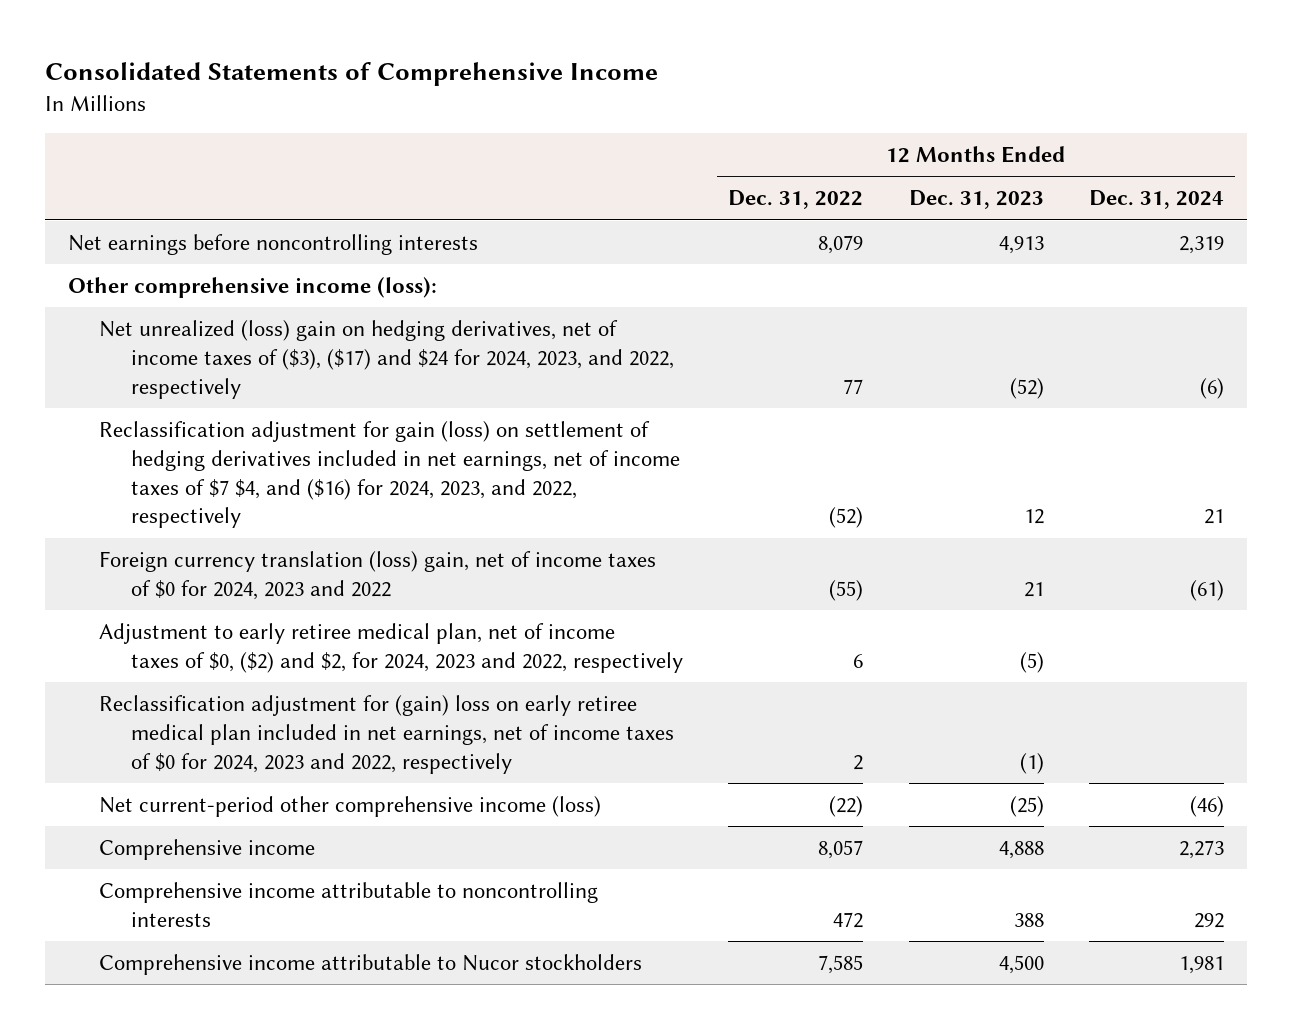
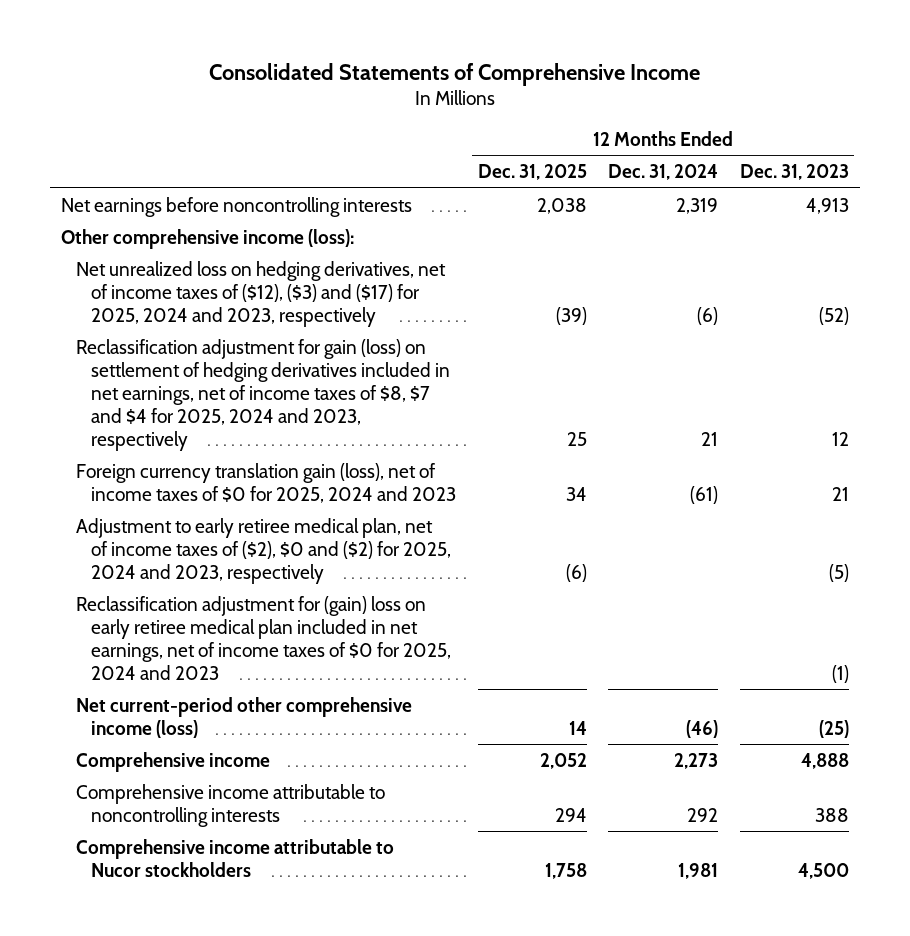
[728,190,864,210] Dec. 31, 2022 -> none
none -> [477,164,587,181] Dec. 31, 2025
[99,319,674,399] Net unrealized (loss) gain on hedging derivatives, net of income taxes of ($3), ($17) and $24 for 2024, 2023, and 2022, respectively -> [75,260,446,327] Net unrealized loss on hedging derivatives, net of income taxes of ($12), ($3) and ($17) for 2025, 2024 and 2023, respectively
[99,420,680,529] Reclassification adjustment for gain (loss) on settlement of hedging derivatives included in net earnings, net of income taxes of $7 $4, and ($16) for 2024, 2023, and 2022, respectively -> [75,338,450,452] Reclassification adjustment for gain (loss) on settlement of hedging derivatives included in net earnings, net of income taxes of $8, $7 and $4 for 2025, 2024 and 2023, respectively
[99,550,657,600] Foreign currency translation (loss) gain, net of income taxes of $0 for 2024, 2023 and 2022 -> [75,462,456,503] Foreign currency translation gain (loss), net of income taxes of $0 for 2025, 2024 and 2023
[99,622,683,673] Adjustment to early retiree medical plan, net of income taxes of $0, ($2) and $2, for 2024, 2023 and 2022, respectively -> [75,517,451,584] Adjustment to early retiree medical plan, net of income taxes of ($2), $0 and ($2) for 2025, 2024 and 2023, respectively
[99,694,674,774] Reclassification adjustment for (gain) loss on early retiree medical plan included in net earnings, net of income taxes of $0 for 2024, 2023 and 2022, respectively -> [75,595,451,681] Reclassification adjustment for (gain) loss on early retiree medical plan included in net earnings, net of income taxes of $0 for 2025, 2024 and 2023

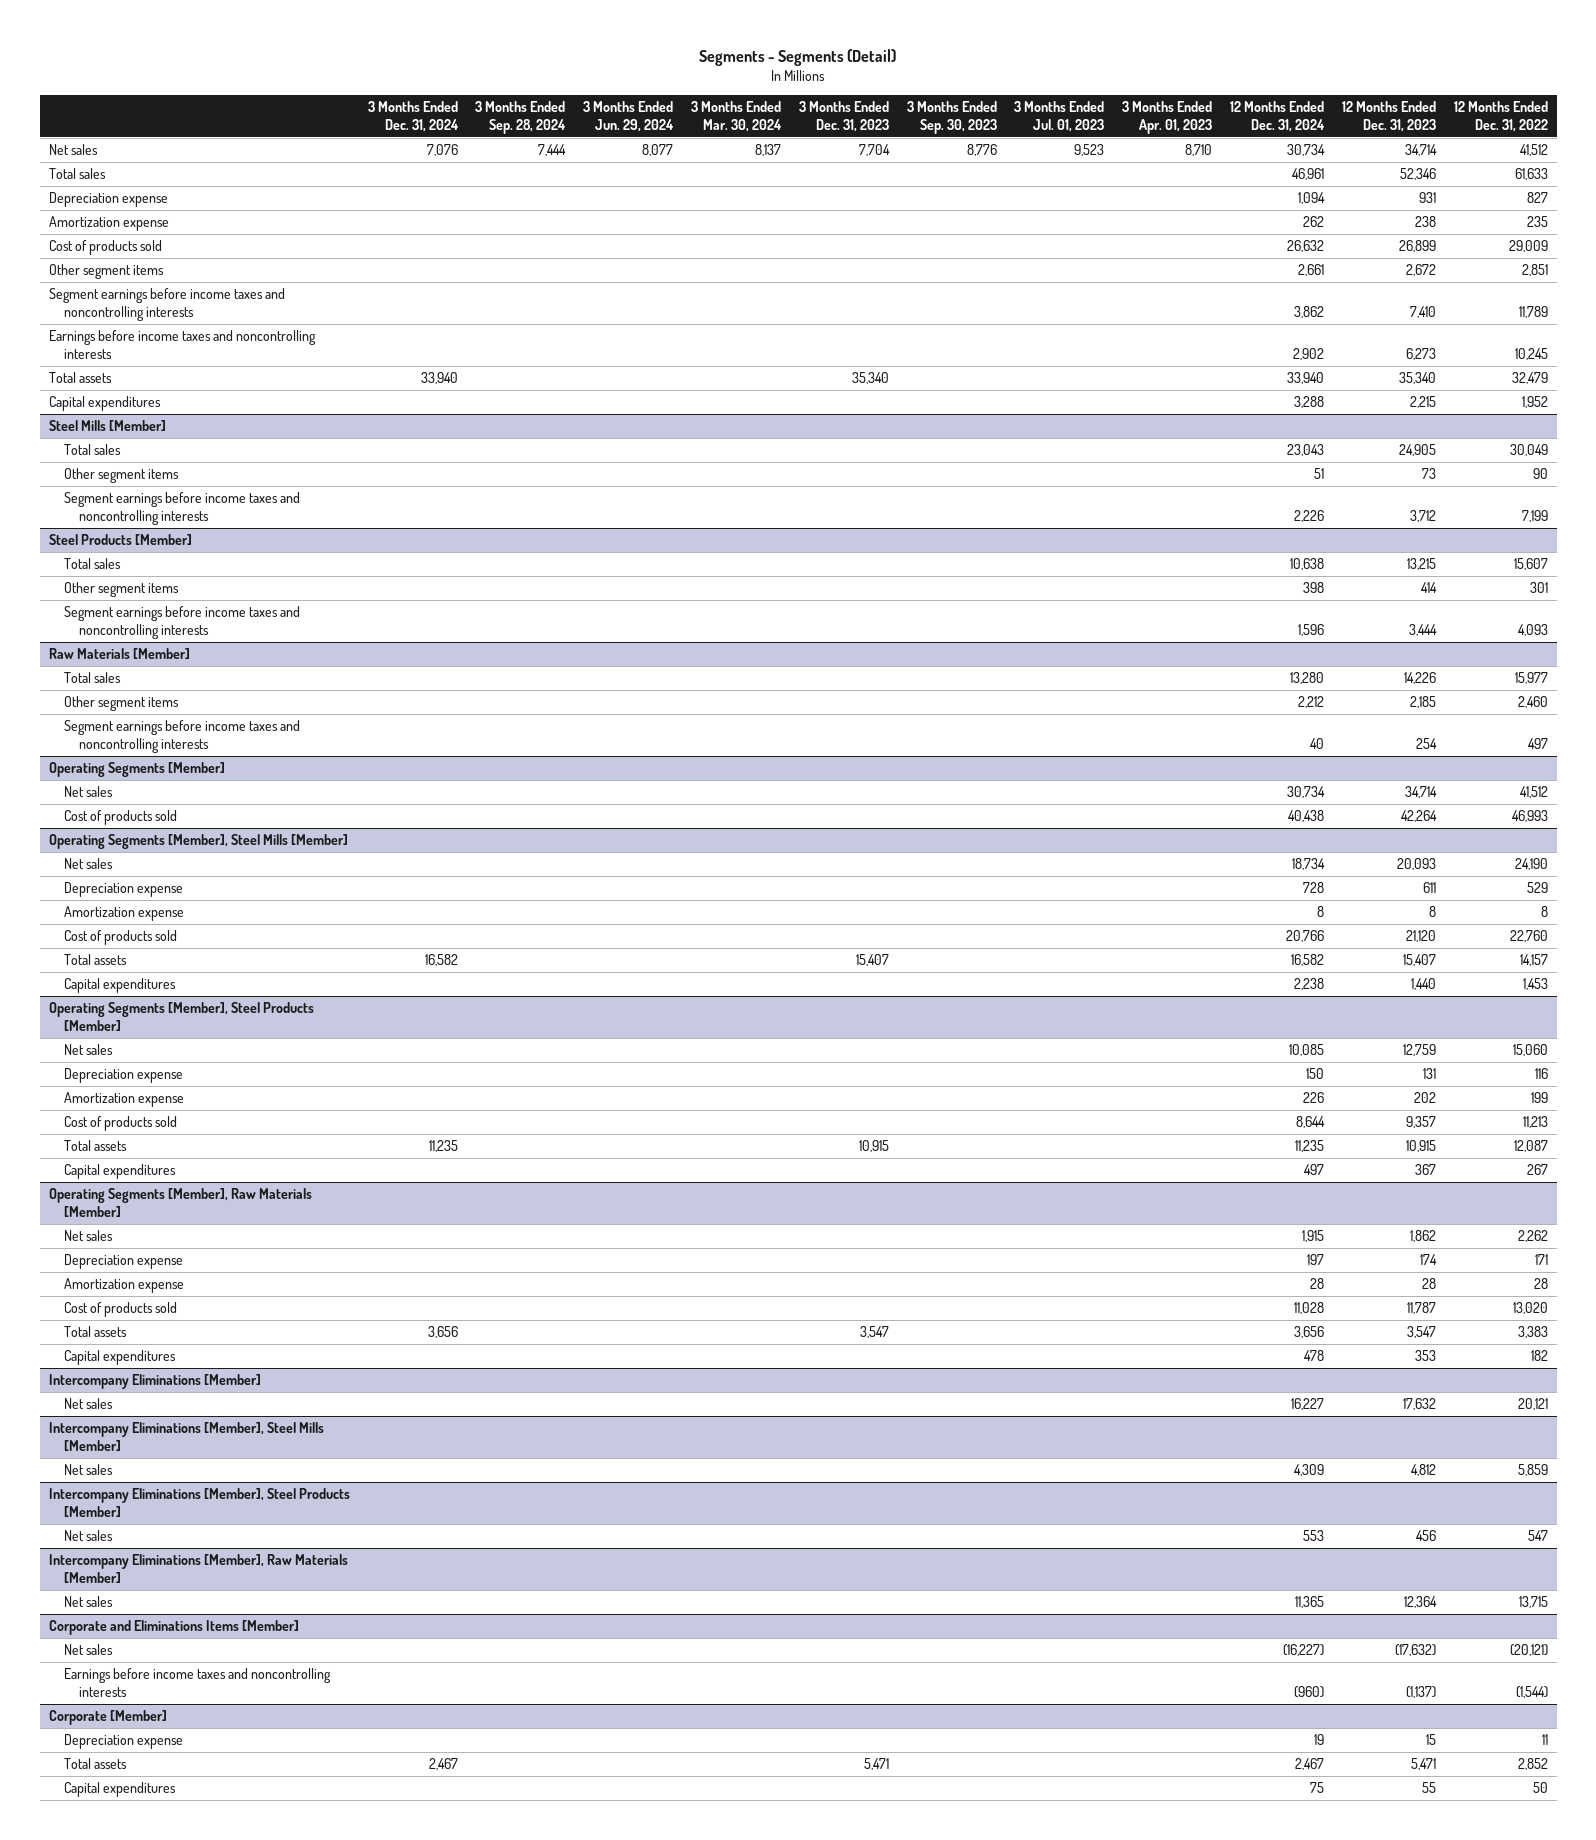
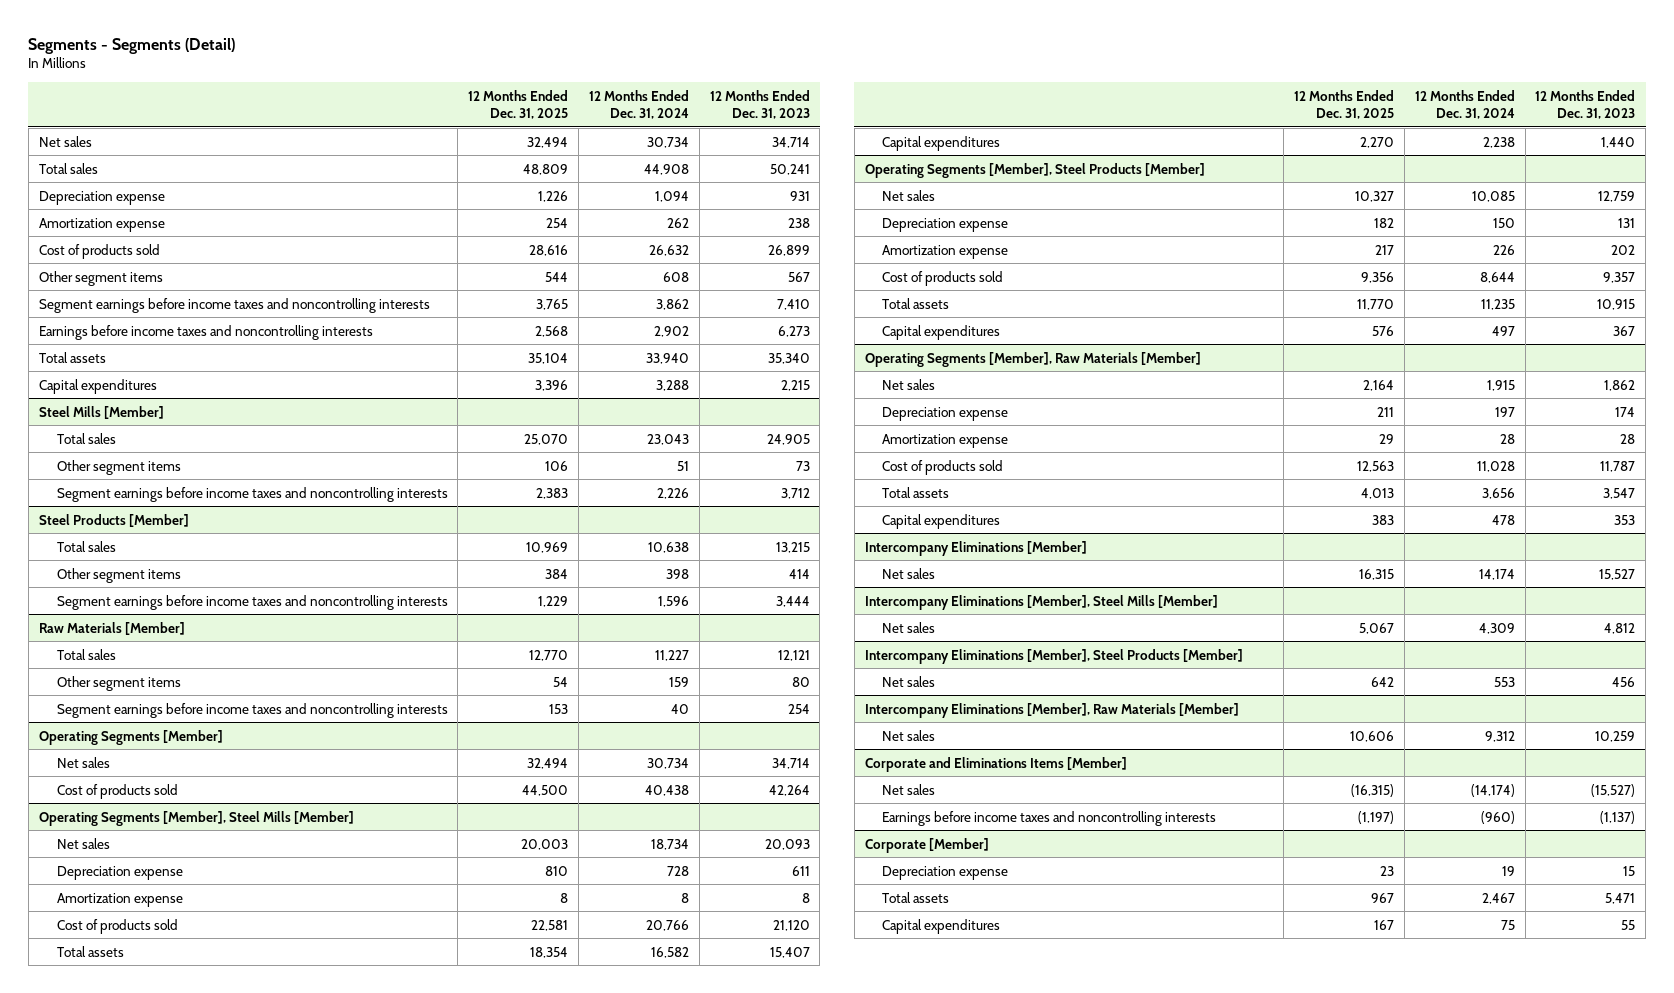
[367,100,459,132] 3 Months Ended Dec. 31, 2024 -> none
[475,100,567,134] 3 Months Ended Sep. 28, 2024 -> none
[583,100,675,132] 3 Months Ended Jun. 29, 2024 -> none
[690,100,782,132] 3 Months Ended Mar. 30, 2024 -> none
[798,100,889,132] 3 Months Ended Dec. 31, 2023 -> none
[906,100,997,134] 3 Months Ended Sep. 30, 2023 -> none
[1014,100,1105,132] 3 Months Ended Jul. 01, 2023 -> none
[1122,100,1213,134] 3 Months Ended Apr. 01, 2023 -> none
[1453,100,1548,132] 12 Months Ended Dec. 31, 2022 -> none
none -> [468,89,569,119] 12 Months Ended Dec. 31, 2025
[1292,168,1325,181] 46,961 -> [643,163,689,175] 44,908
[1399,168,1436,181] 52,346 -> [769,163,810,175] 50,241
[1298,264,1325,277] 2,661 -> [662,271,689,282] 608
[1405,264,1436,277] 2,672 -> [787,271,810,282] 567
[1290,672,1325,685] 13,280 -> [654,649,689,661] 11,227
[1403,672,1436,685] 14,226 -> [777,649,810,661] 12,121
[1298,696,1325,709] 2,212 -> [668,676,689,687] 159
[1409,696,1436,709] 2,185 -> [791,676,810,687] 80
[1291,1398,1325,1411] 16,227 -> [1478,568,1515,580] 14,174
[1402,1398,1436,1411] 17,632 -> [1599,568,1636,580] 15,527
[1295,1596,1325,1609] 11,365 -> [1484,730,1515,742] 9,312
[1403,1596,1437,1609] 12,364 -> [1595,730,1636,742] 10,259
[1283,1644,1325,1657] (16,227) -> [1470,783,1515,797] (14,174)
[1394,1644,1436,1657] (17,632) -> [1591,783,1636,797] (15,527)

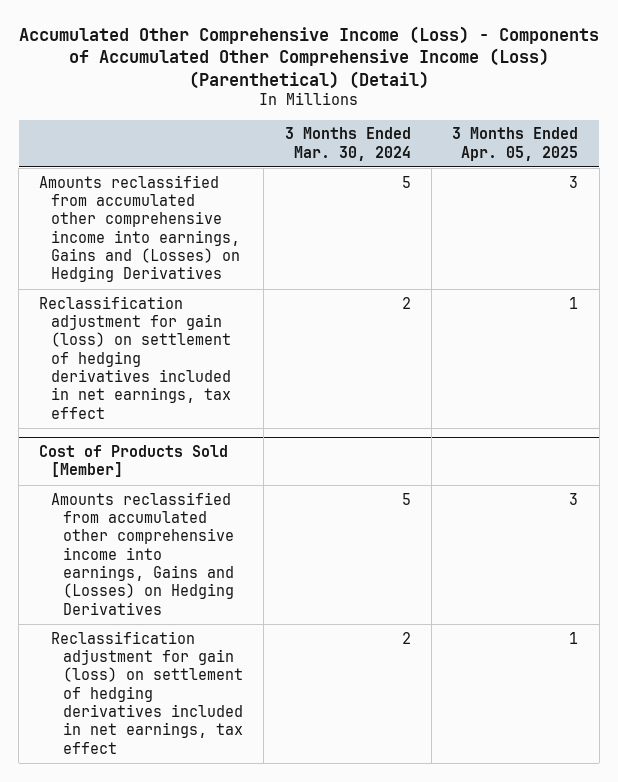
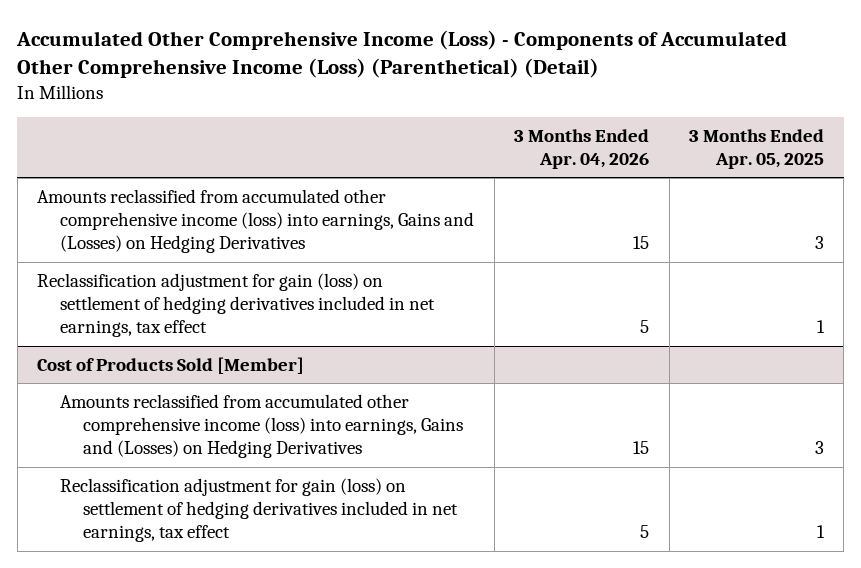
[284,127,411,161] 3 Months Ended Mar. 30, 2024 -> none
none -> [514,128,650,170] 3 Months Ended Apr. 04, 2026
[39,174,241,283] Amounts reclassified from accumulated other comprehensive income into earnings, Gains and (Losses) on Hedging Derivatives -> [37,188,475,254] Amounts reclassified from accumulated other comprehensive income (loss) into earnings, Gains and (Losses) on Hedging Derivatives
[51,491,234,615] Amounts reclassified from accumulated other comprehensive income into earnings, Gains and (Losses) on Hedging Derivatives -> [60,393,464,459] Amounts reclassified from accumulated other comprehensive income (loss) into earnings, Gains and (Losses) on Hedging Derivatives

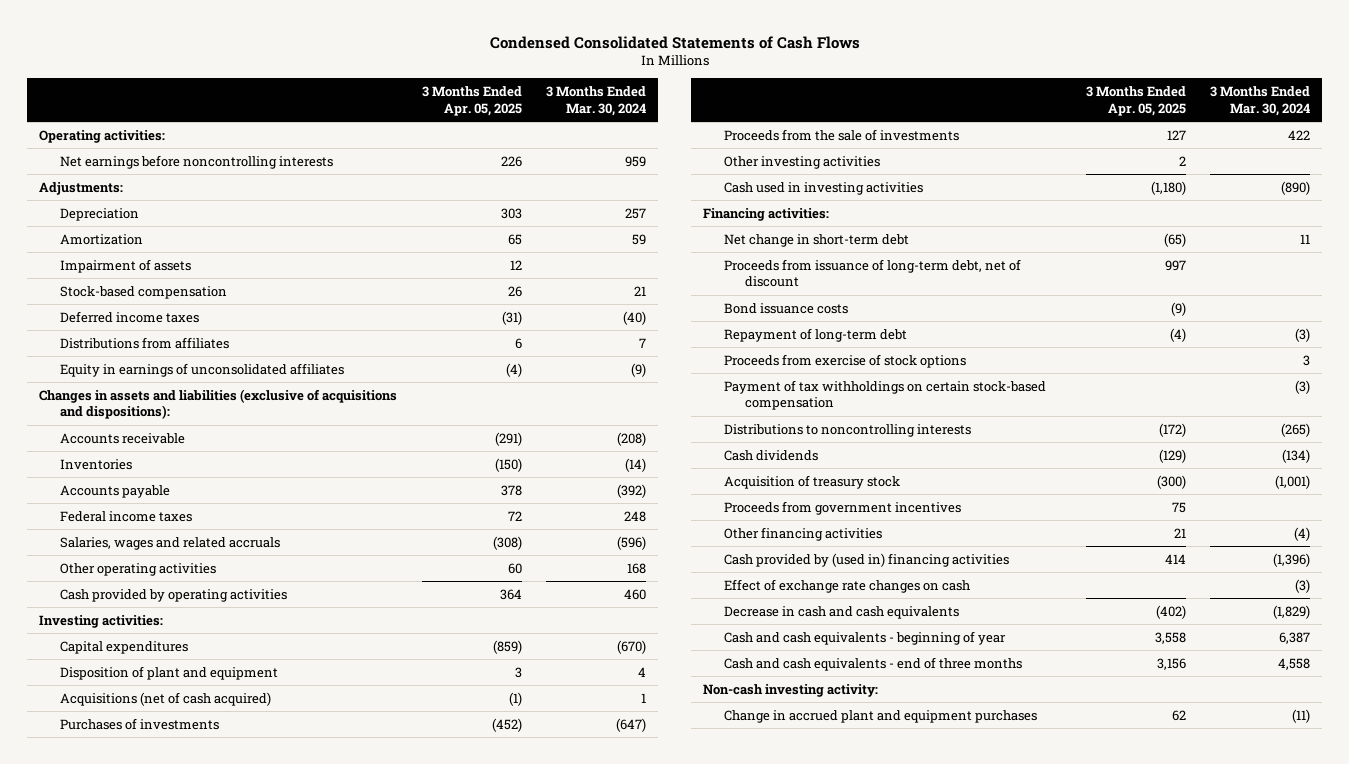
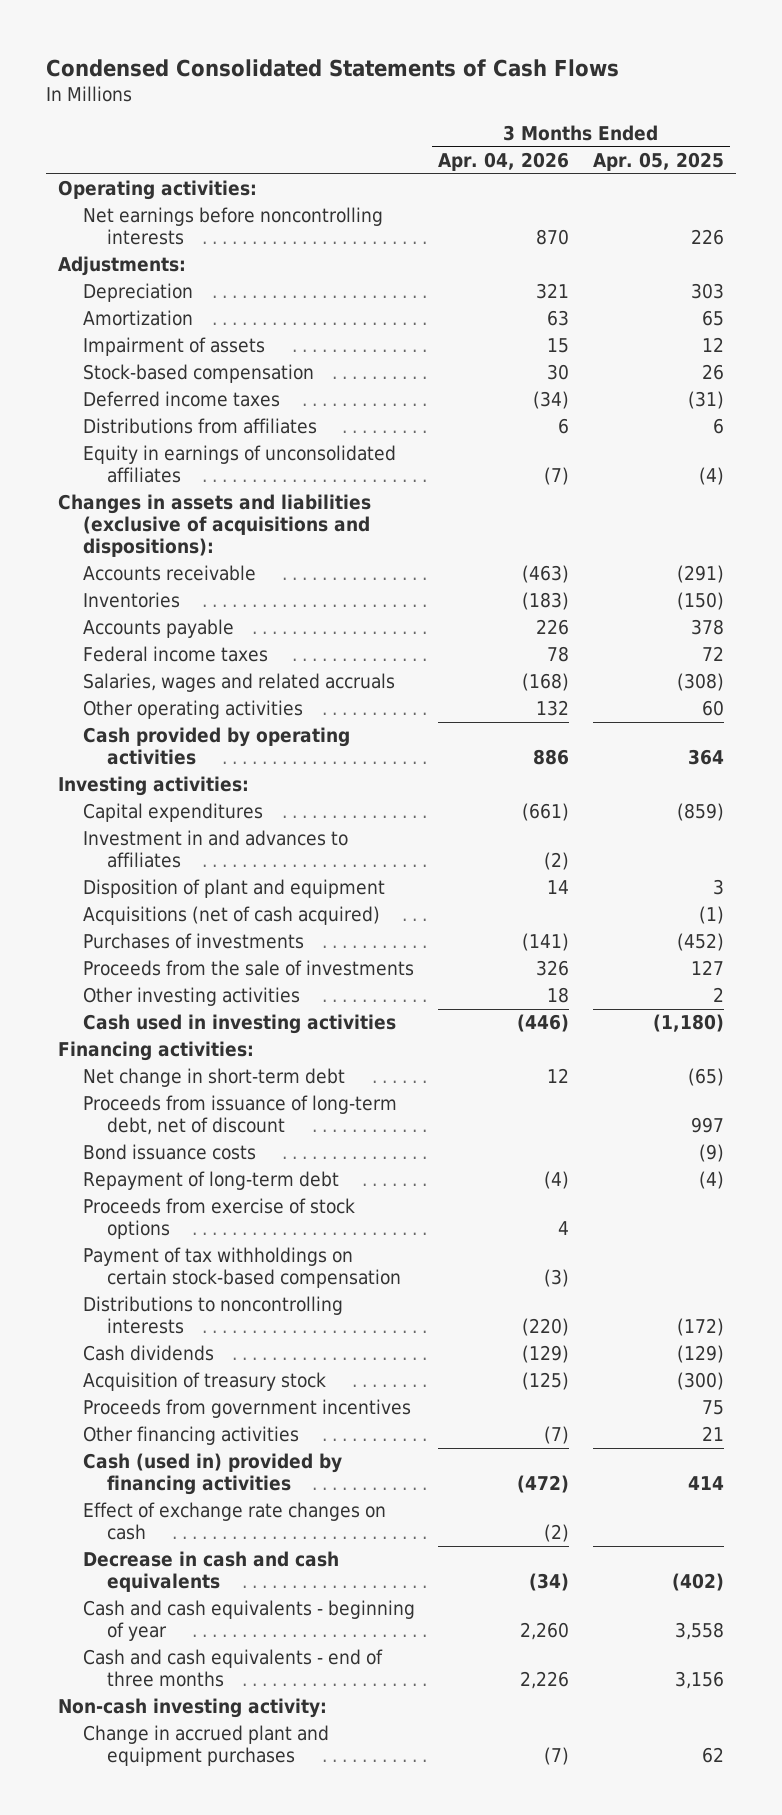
[546,86,647,116] 3 Months Ended Mar. 30, 2024 -> none
none -> [438,151,570,171] Apr. 04, 2026
none -> [82,830,348,869] Investment in and advances to affiliates
[724,552,1010,567] Cash provided by (used in) financing activities -> [82,1453,342,1496] Cash (used in) provided by financing activities

